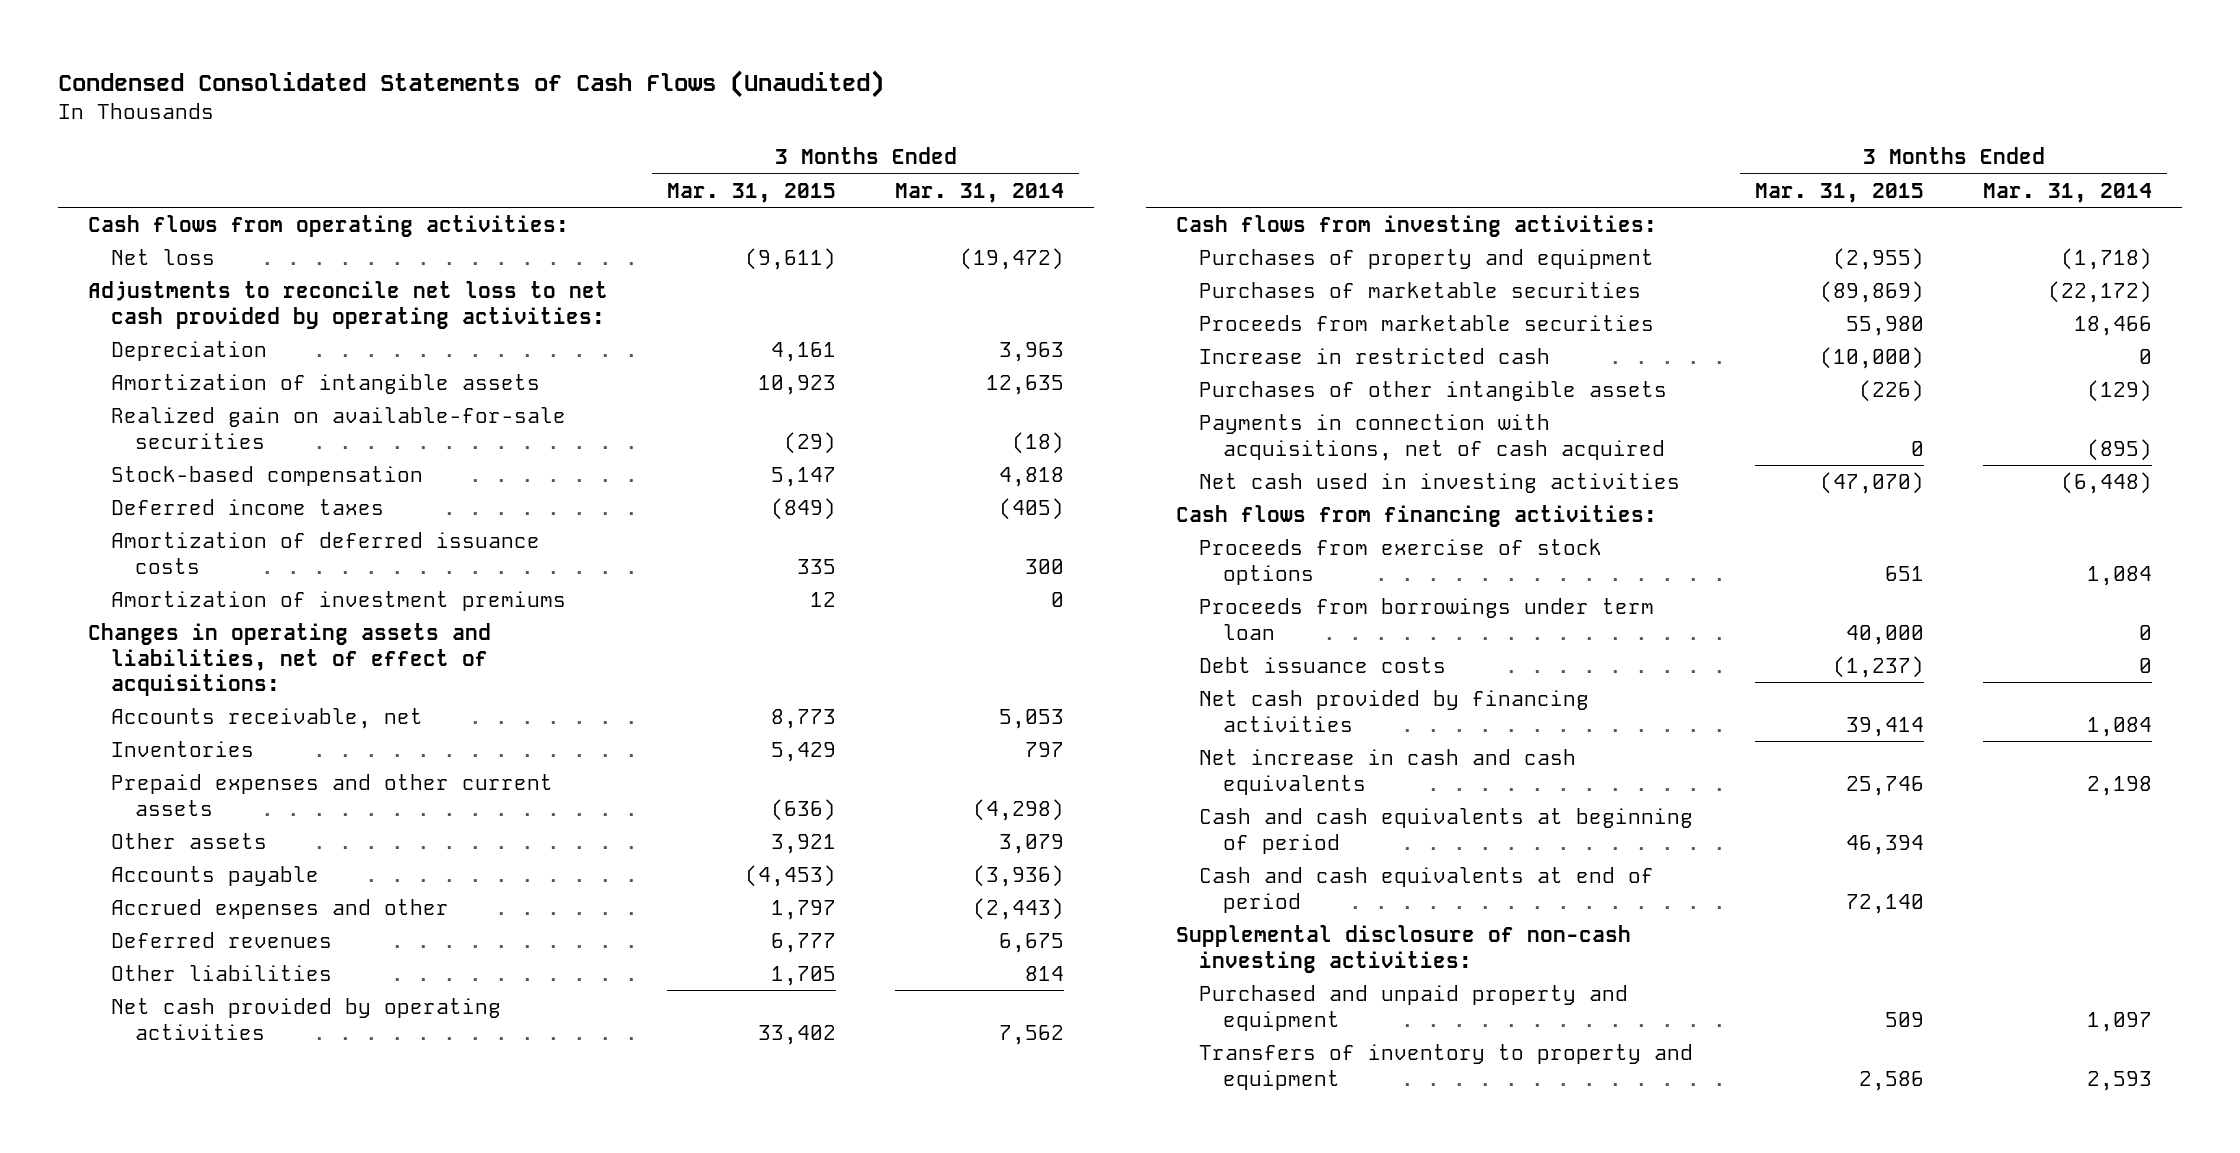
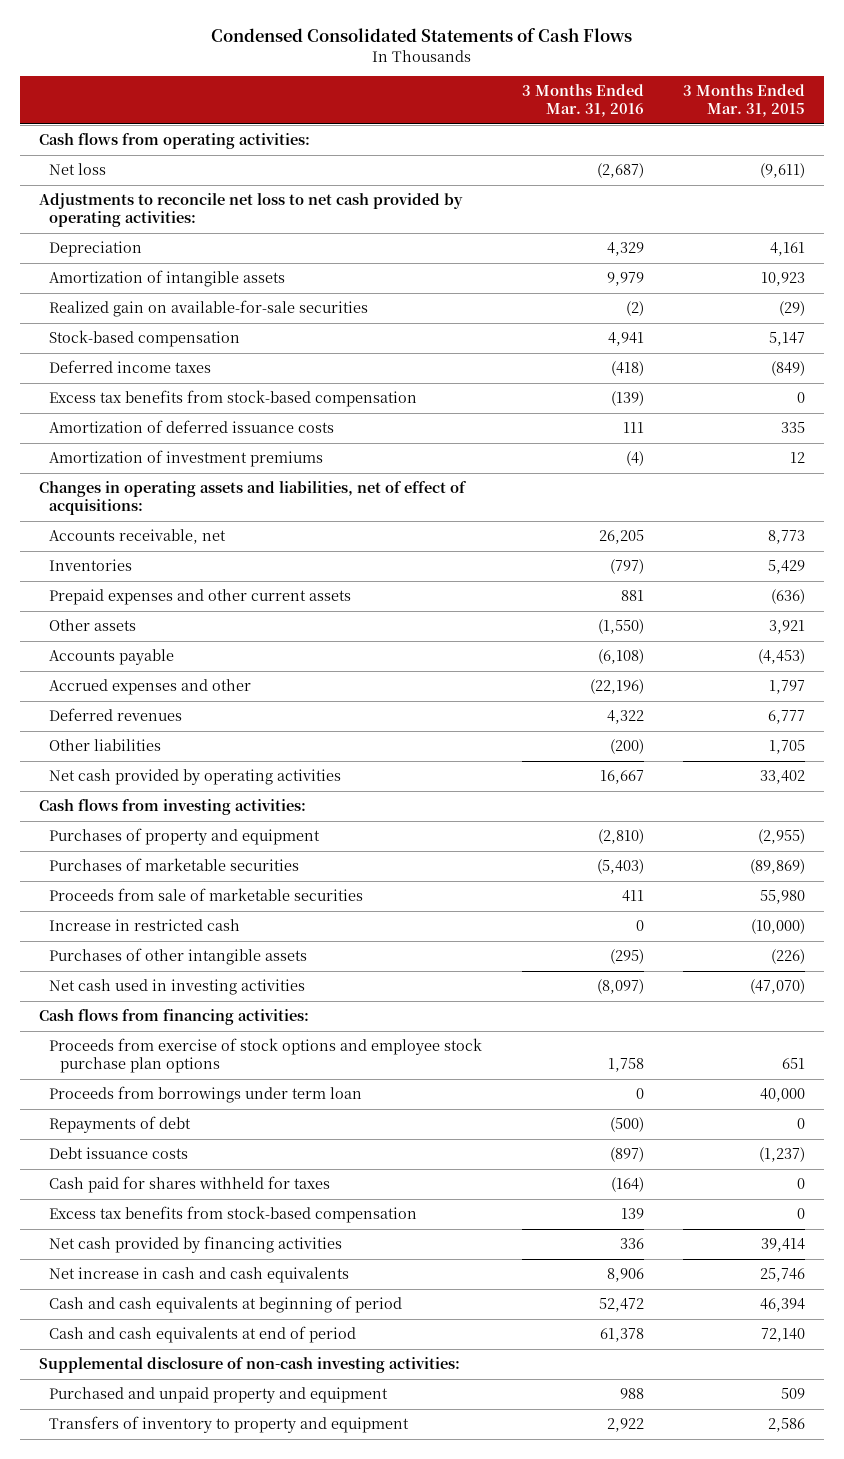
[58,70,885,99] Condensed Consolidated Statements of Cash Flows (Unaudited) -> [210,28,632,43] Condensed Consolidated Statements of Cash Flows
[895,182,1065,203] Mar. 31, 2014 -> none
none -> [521,84,644,118] 3 Months Ended Mar. 31, 2016
none -> [49,390,418,408] Excess tax benefits from stock-based compensation
[1199,315,1655,332] Proceeds from marketable securities -> [49,888,364,902] Proceeds from sale of marketable securities
[1199,414,1665,461] Payments in connection with acquisitions, net of cash acquired -> none
[1199,539,1603,585] Proceeds from exercise of stock options -> [49,1038,483,1074] Proceeds from exercise of stock options and employee stock purchase plan options
none -> [49,1116,192,1134] Repayments of debt
none -> [49,1176,331,1194] Cash paid for shares withheld for taxes
none -> [49,1206,418,1224] Excess tax benefits from stock-based compensation

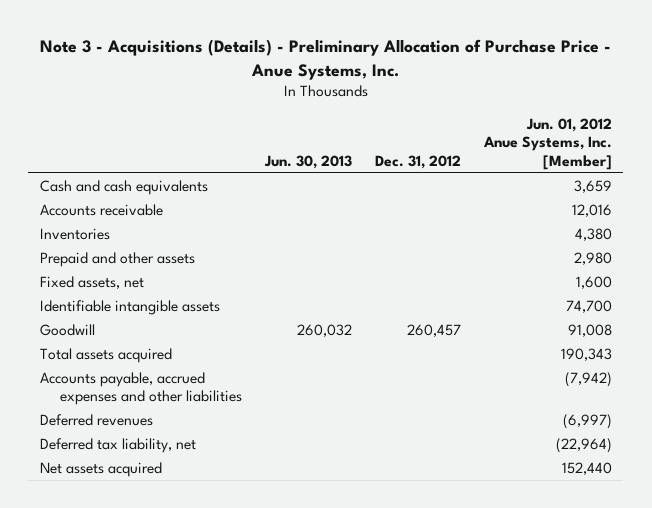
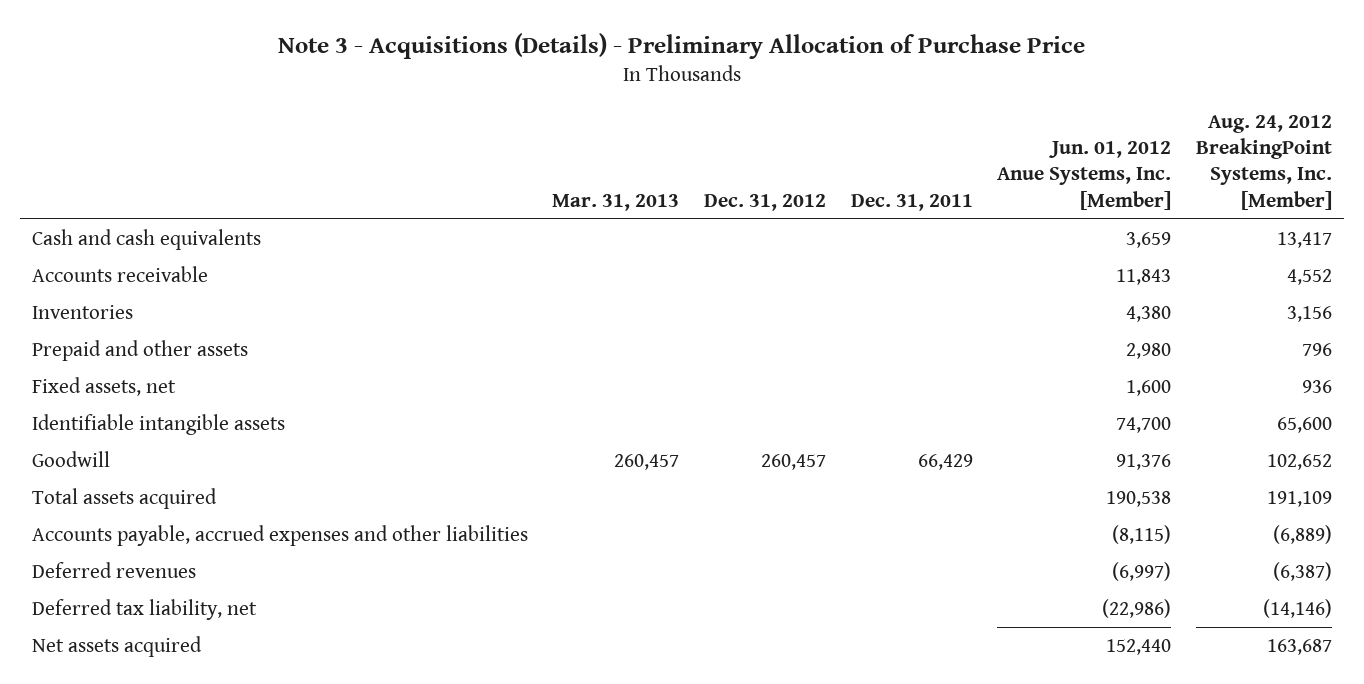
[39,39,611,80] Note 3 - Acquisitions (Details) - Preliminary Allocation of Purchase Price - Anue Systems, Inc. -> [277,32,1085,59] Note 3 - Acquisitions (Details) - Preliminary Allocation of Purchase Price
[263,154,352,169] Jun. 30, 2013 -> none
none -> [552,193,680,211] Mar. 31, 2013
none -> [850,193,973,211] Dec. 31, 2011
none -> [1195,114,1332,210] Aug. 24, 2012 BreakingPoint Systems, Inc. [Member]
[571,203,612,217] 12,016 -> [1116,269,1172,286] 11,843
[567,323,612,337] 91,008 -> [1116,454,1172,471] 91,376
[560,347,612,361] 190,343 -> [1106,491,1172,508] 190,538
[564,371,612,387] (7,942) -> [1112,525,1172,545] (8,115)
[555,437,612,453] (22,964) -> [1102,599,1172,619] (22,986)

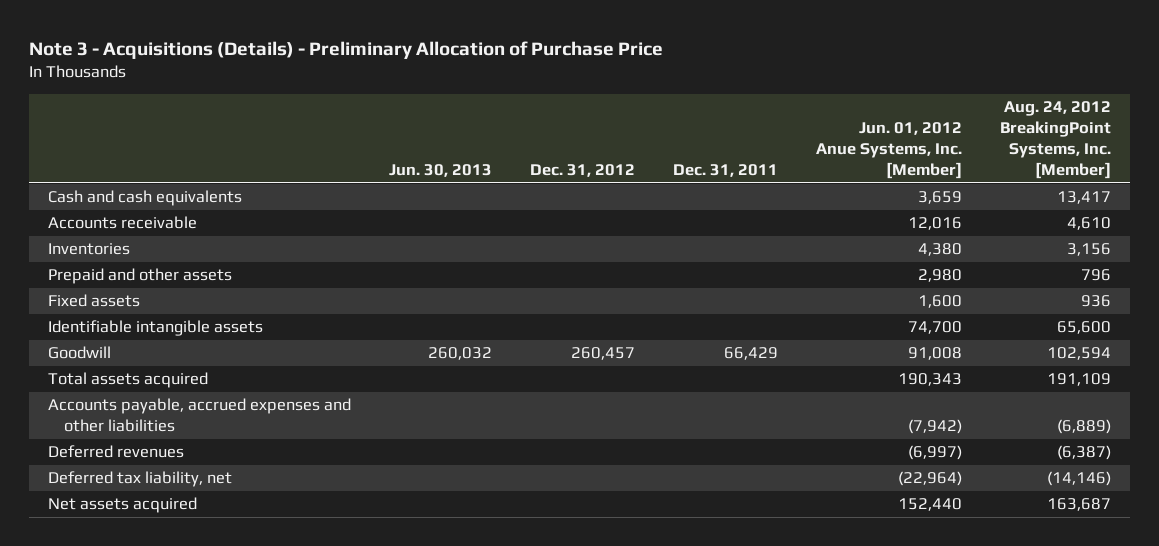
[552,193,680,211] Mar. 31, 2013 -> none
none -> [388,164,492,178] Jun. 30, 2013
[1116,269,1172,286] 11,843 -> [908,217,963,231] 12,016
[1286,269,1332,286] 4,552 -> [1067,217,1112,231] 4,610
[31,377,176,397] Fixed assets, net -> [47,294,140,308] Fixed assets
[1116,454,1172,471] 91,376 -> [908,347,963,361] 91,008
[1266,454,1332,471] 102,652 -> [1047,347,1112,361] 102,594
[1106,491,1172,508] 190,538 -> [898,373,963,387] 190,343
[1112,525,1172,545] (8,115) -> [908,419,963,435] (7,942)
[1102,599,1172,619] (22,986) -> [898,471,963,487] (22,964)

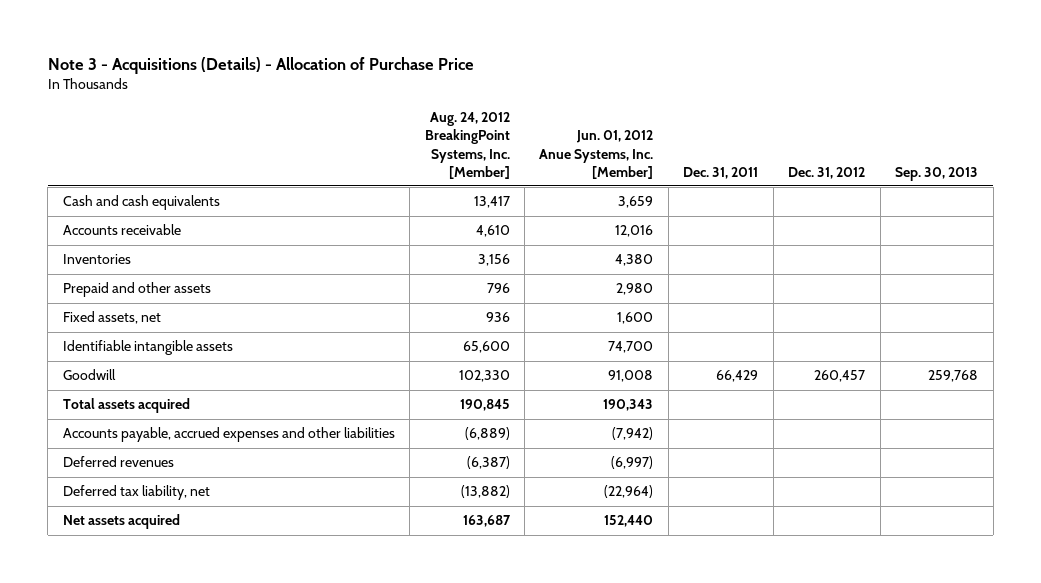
[28,40,663,59] Note 3 - Acquisitions (Details) - Preliminary Allocation of Purchase Price -> [47,56,474,74] Note 3 - Acquisitions (Details) - Allocation of Purchase Price
[388,164,492,178] Jun. 30, 2013 -> none
none -> [895,166,979,181] Sep. 30, 2013
[47,294,140,308] Fixed assets -> [62,311,161,325] Fixed assets, net
[1047,347,1112,361] 102,594 -> [458,370,510,383] 102,330
[1047,373,1112,387] 191,109 -> [459,399,510,412] 190,845
[1047,471,1112,487] (14,146) -> [460,485,510,499] (13,882)

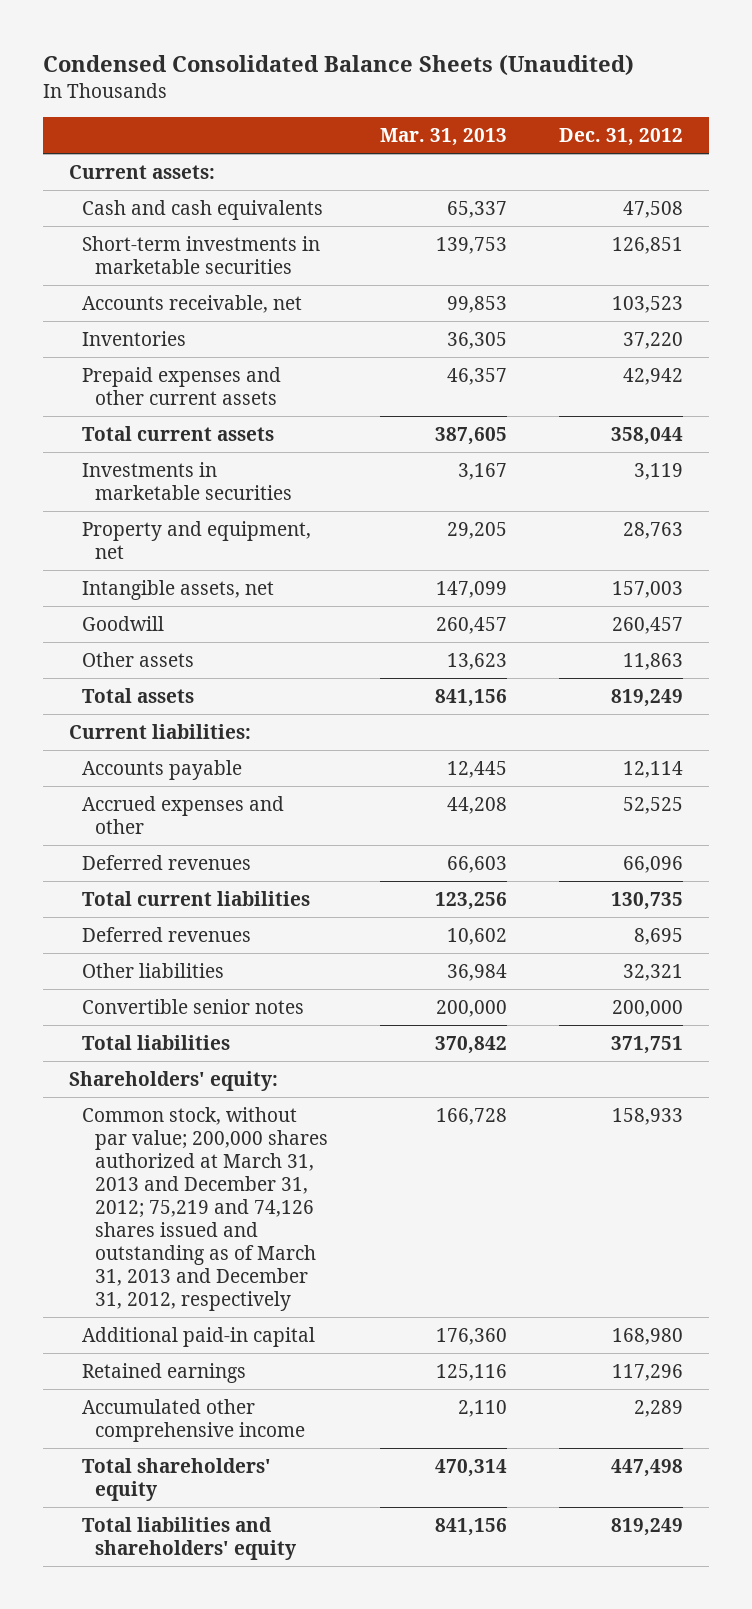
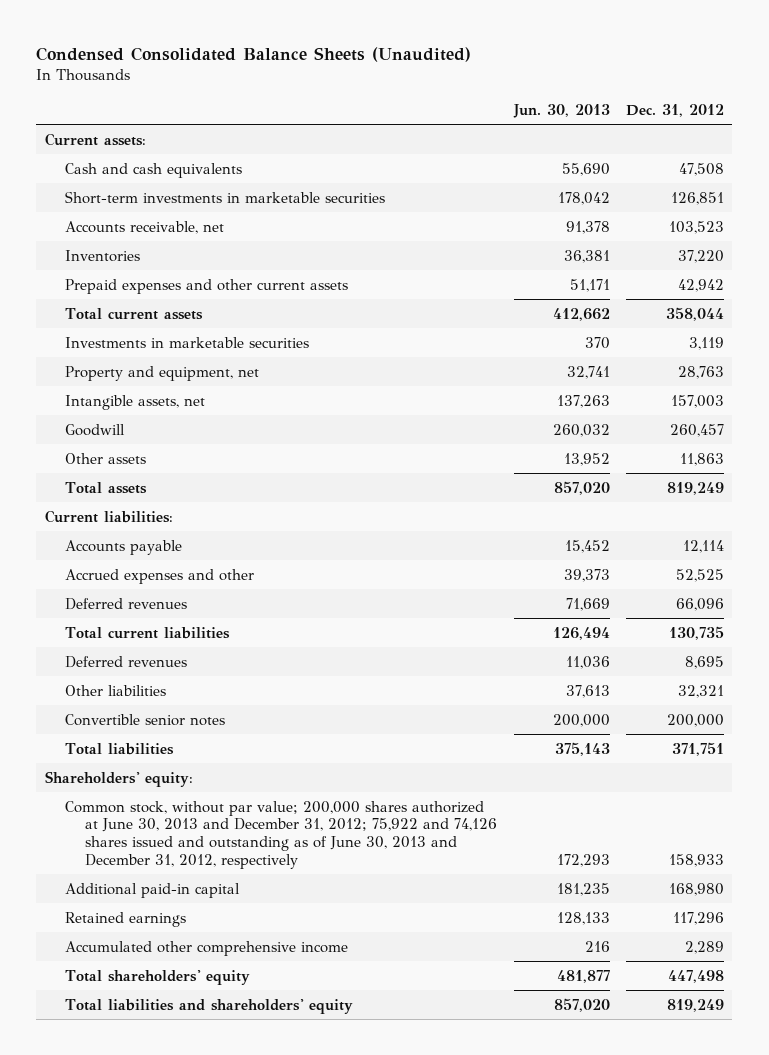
[380,127,508,146] Mar. 31, 2013 -> none
none -> [512,104,610,119] Jun. 30, 2013
[82,1106,329,1311] Common stock, without par value; 200,000 shares authorized at March 31, 2013 and December 31, 2012; 75,219 and 74,126 shares issued and outstanding as of March 31, 2013 and December 31, 2012, respectively -> [64,800,497,869] Common stock, without par value; 200,000 shares authorized at June 30, 2013 and December 31, 2012; 75,922 and 74,126 shares issued and outstanding as of June 30, 2013 and December 31, 2012, respectively

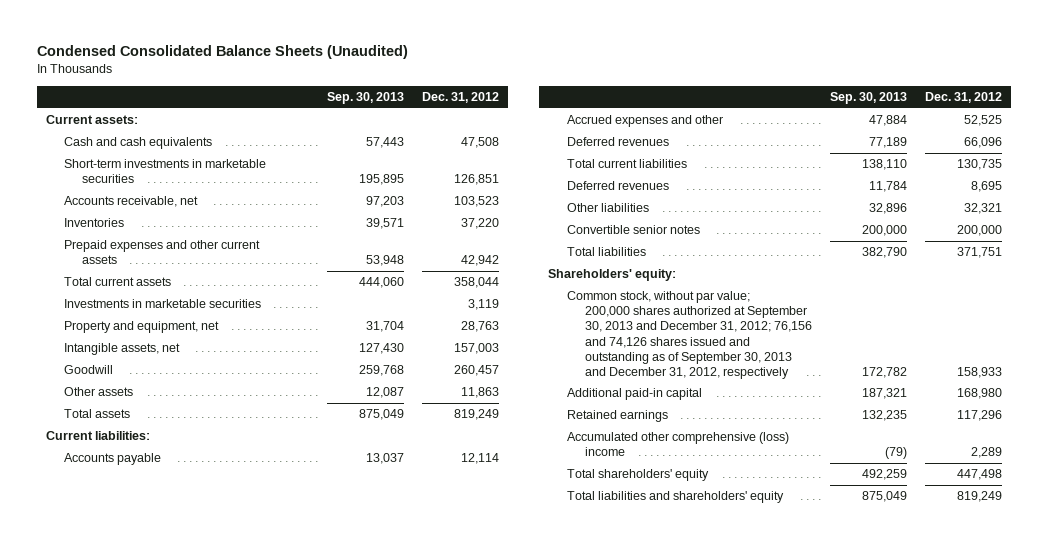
[512,104,610,119] Jun. 30, 2013 -> none
none -> [327,91,405,104] Sep. 30, 2013
[64,800,497,869] Common stock, without par value; 200,000 shares authorized at June 30, 2013 and December 31, 2012; 75,922 and 74,126 shares issued and outstanding as of June 30, 2013 and December 31, 2012, respectively -> [566,291,813,379] Common stock, without par value; 200,000 shares authorized at September 30, 2013 and December 31, 2012; 76,156 and 74,126 shares issued and outstanding as of September 30, 2013 and December 31, 2012, respectively
[64,940,348,956] Accumulated other comprehensive income -> [566,432,789,457] Accumulated other comprehensive (loss) income

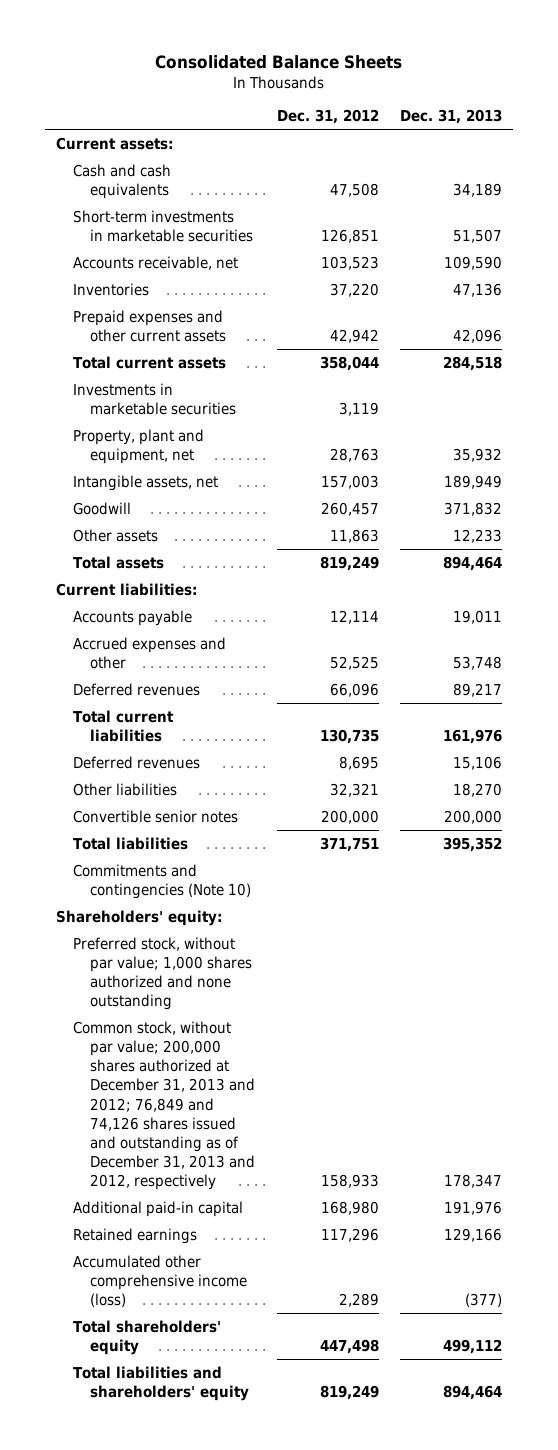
[36,45,408,60] Condensed Consolidated Balance Sheets (Unaudited) -> [154,54,402,69] Consolidated Balance Sheets
[327,91,405,104] Sep. 30, 2013 -> none
none -> [400,109,503,125] Dec. 31, 2013
[63,321,219,334] Property and equipment, net -> [72,428,204,465] Property, plant and equipment, net
none -> [72,863,251,900] Commitments and contingencies (Note 10)
none -> [72,936,252,1011] Preferred stock, without par value; 1,000 shares authorized and none outstanding
[566,291,813,379] Common stock, without par value; 200,000 shares authorized at September 30, 2013 and December 31, 2012; 76,156 and 74,126 shares issued and outstanding as of September 30, 2013 and December 31, 2012, respectively -> [72,1020,255,1191] Common stock, without par value; 200,000 shares authorized at December 31, 2013 and 2012; 76,849 and 74,126 shares issued and outstanding as of December 31, 2013 and 2012, respectively
[566,432,789,457] Accumulated other comprehensive (loss) income -> [72,1254,247,1308] Accumulated other comprehensive income (loss)

